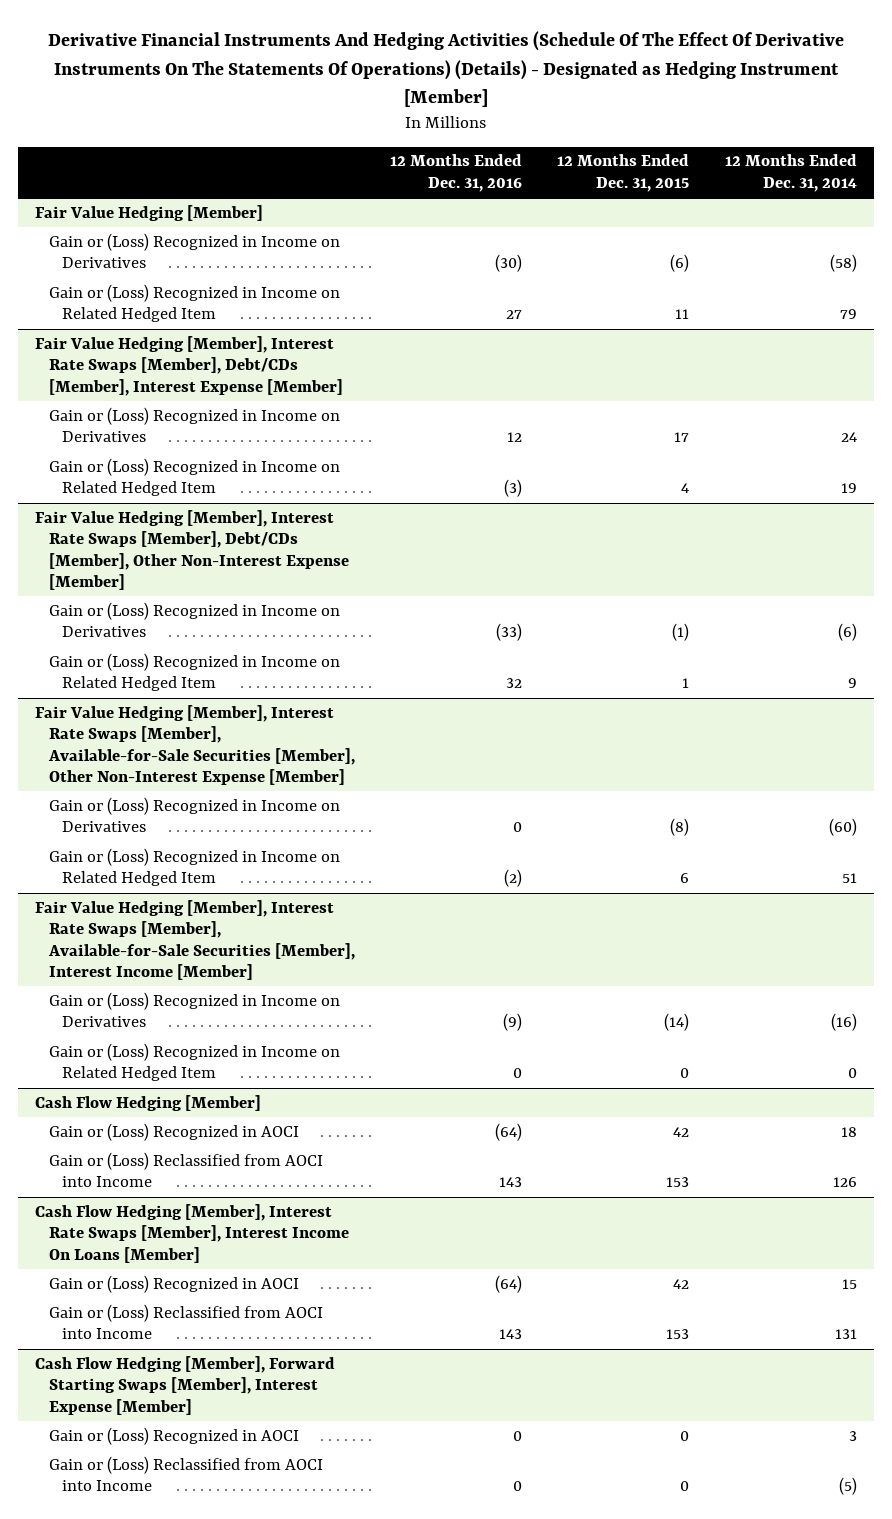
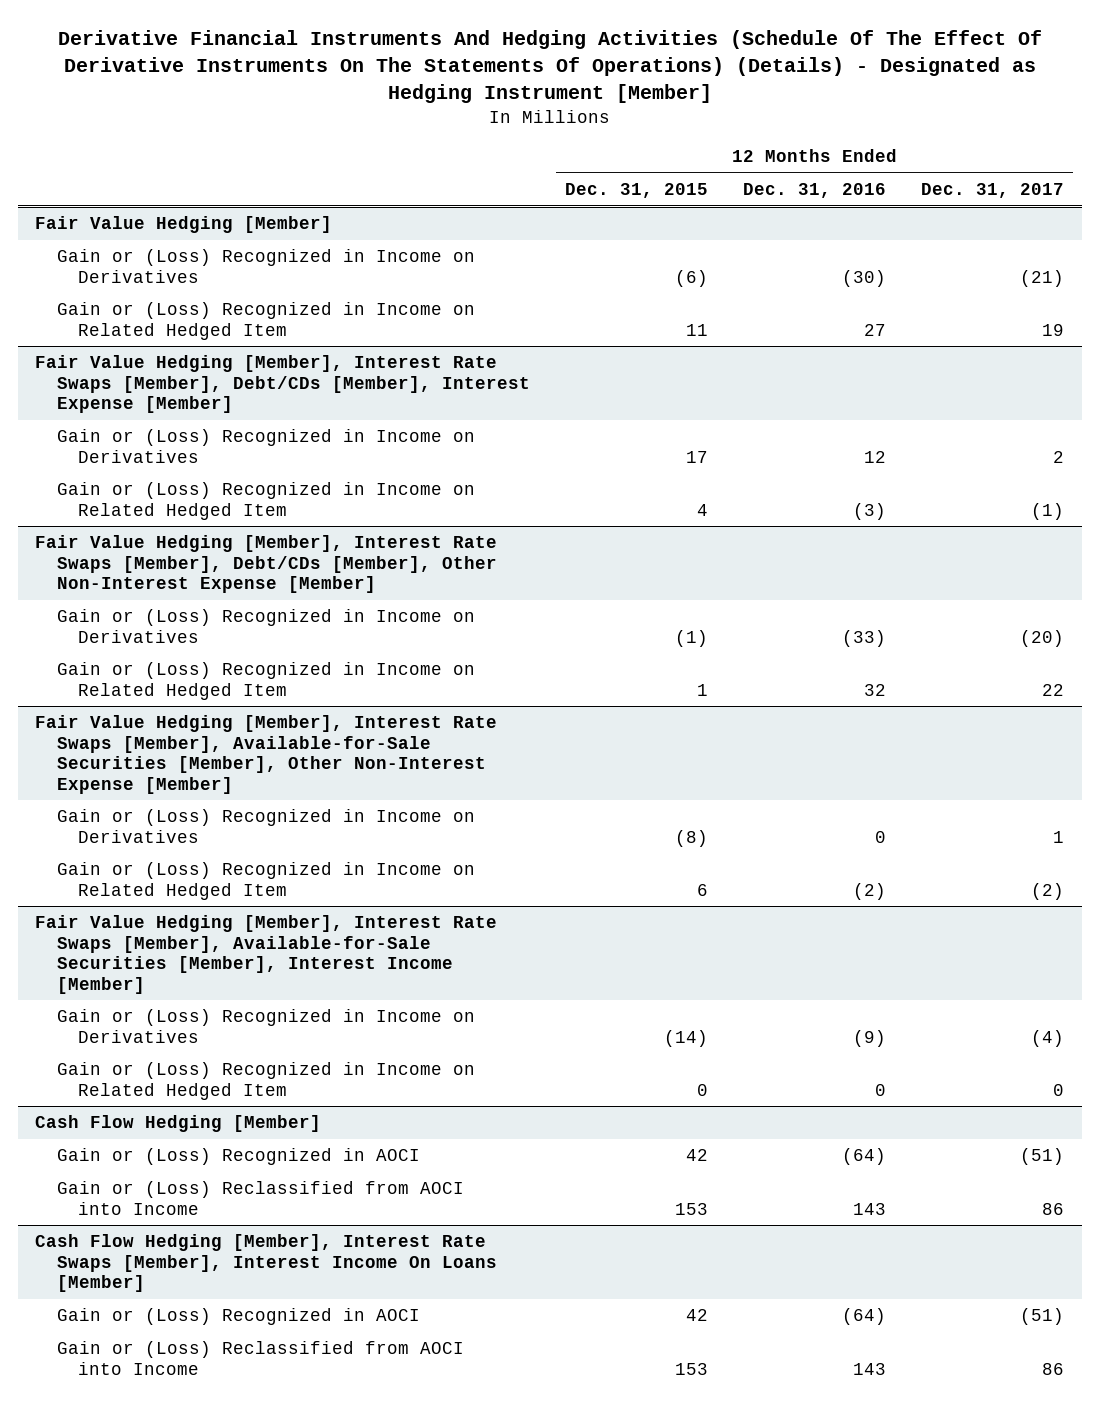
[724,154,857,192] 12 Months Ended Dec. 31, 2014 -> none
none -> [921,183,1065,199] Dec. 31, 2017
[35,1355,336,1415] Cash Flow Hedging [Member], Forward Starting Swaps [Member], Interest Expense [Member] -> none
[48,1426,299,1445] Gain or (Loss) Recognized in AOCI -> none
[48,1455,323,1492] Gain or (Loss) Reclassified from AOCI into Income -> none

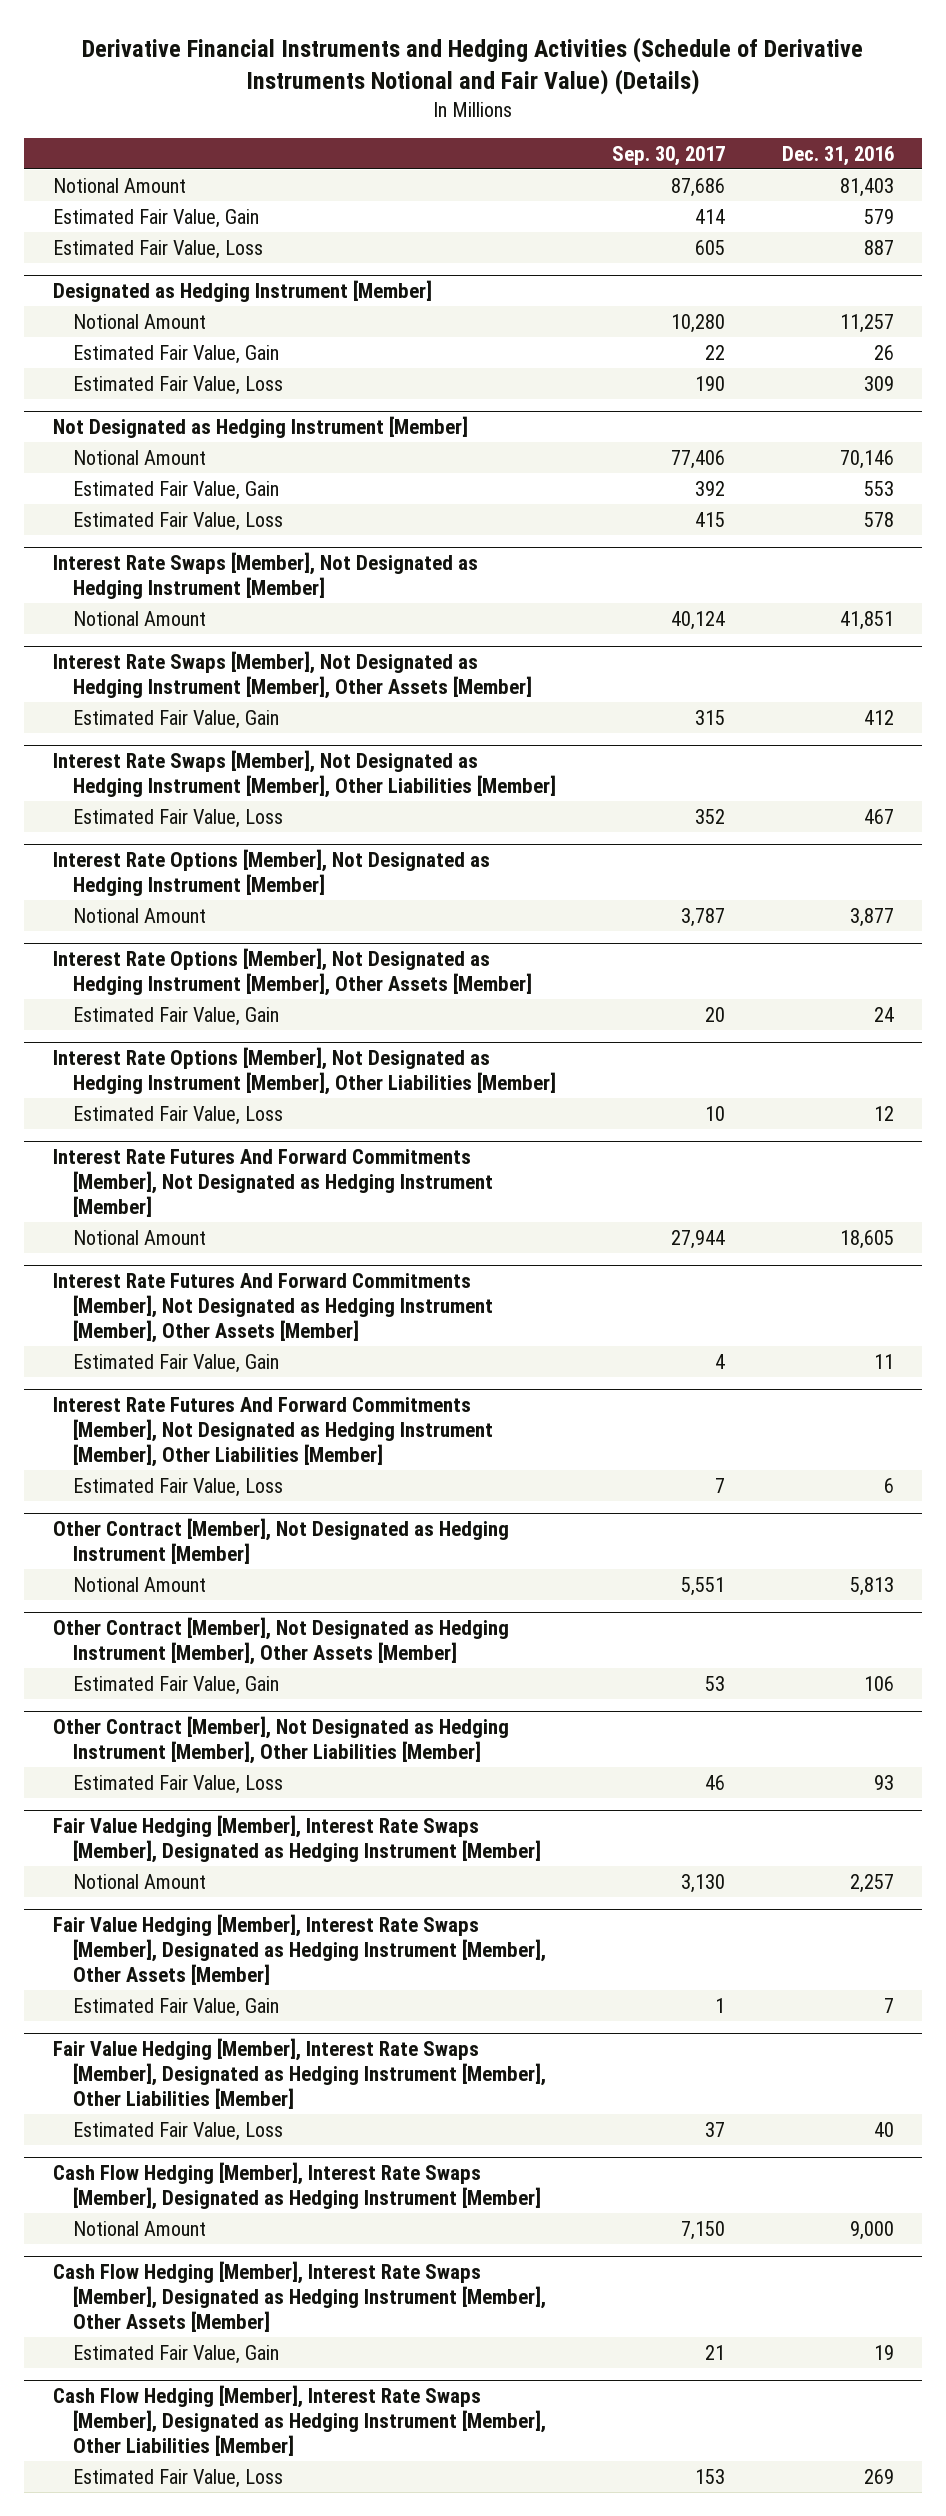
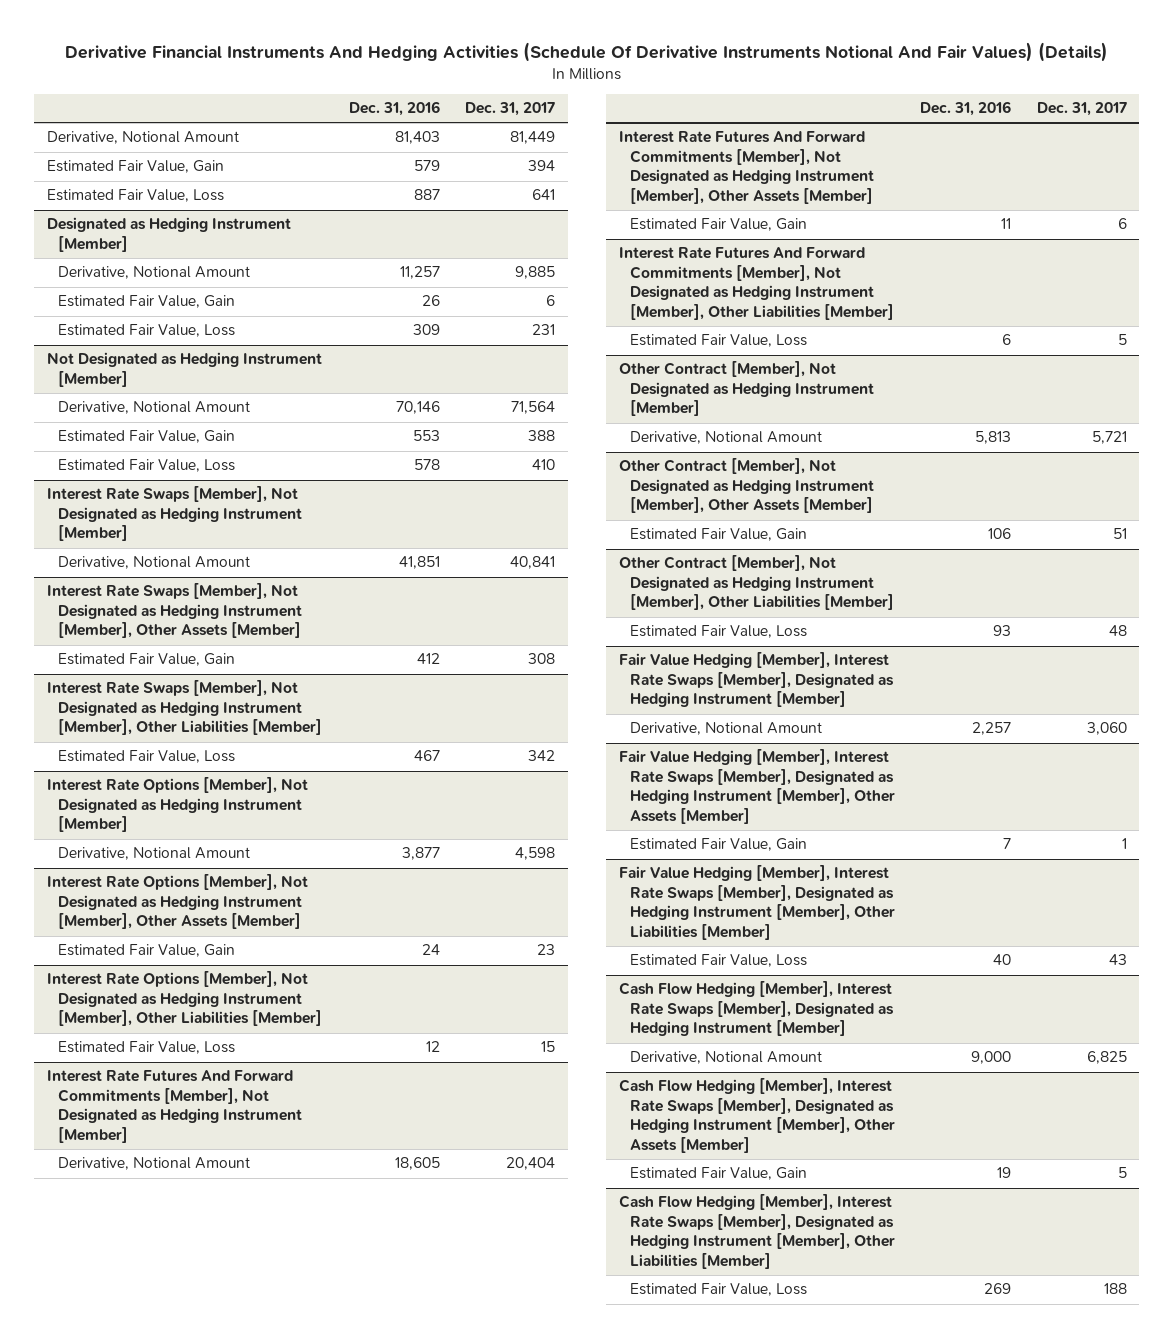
[82,36,864,95] Derivative Financial Instruments and Hedging Activities (Schedule of Derivative Instruments Notional and Fair Value) (Details) -> [64,41,1108,62] Derivative Financial Instruments And Hedging Activities (Schedule Of Derivative Instruments Notional And Fair Values) (Details)
[612,145,726,166] Sep. 30, 2017 -> none
none -> [465,102,556,117] Dec. 31, 2017
[52,177,186,193] Notional Amount -> [46,131,239,145] Derivative, Notional Amount
[73,313,207,329] Notional Amount -> [58,266,251,280] Derivative, Notional Amount
[73,449,207,465] Notional Amount -> [58,401,251,415] Derivative, Notional Amount
[73,610,207,626] Notional Amount -> [58,556,251,570] Derivative, Notional Amount
[73,907,207,923] Notional Amount -> [58,847,251,861] Derivative, Notional Amount
[73,1229,207,1245] Notional Amount -> [58,1157,251,1171] Derivative, Notional Amount
[73,1576,207,1592] Notional Amount -> [629,431,822,445] Derivative, Notional Amount
[73,1873,207,1889] Notional Amount -> [629,722,822,736] Derivative, Notional Amount
[73,2220,207,2236] Notional Amount -> [629,1051,822,1065] Derivative, Notional Amount

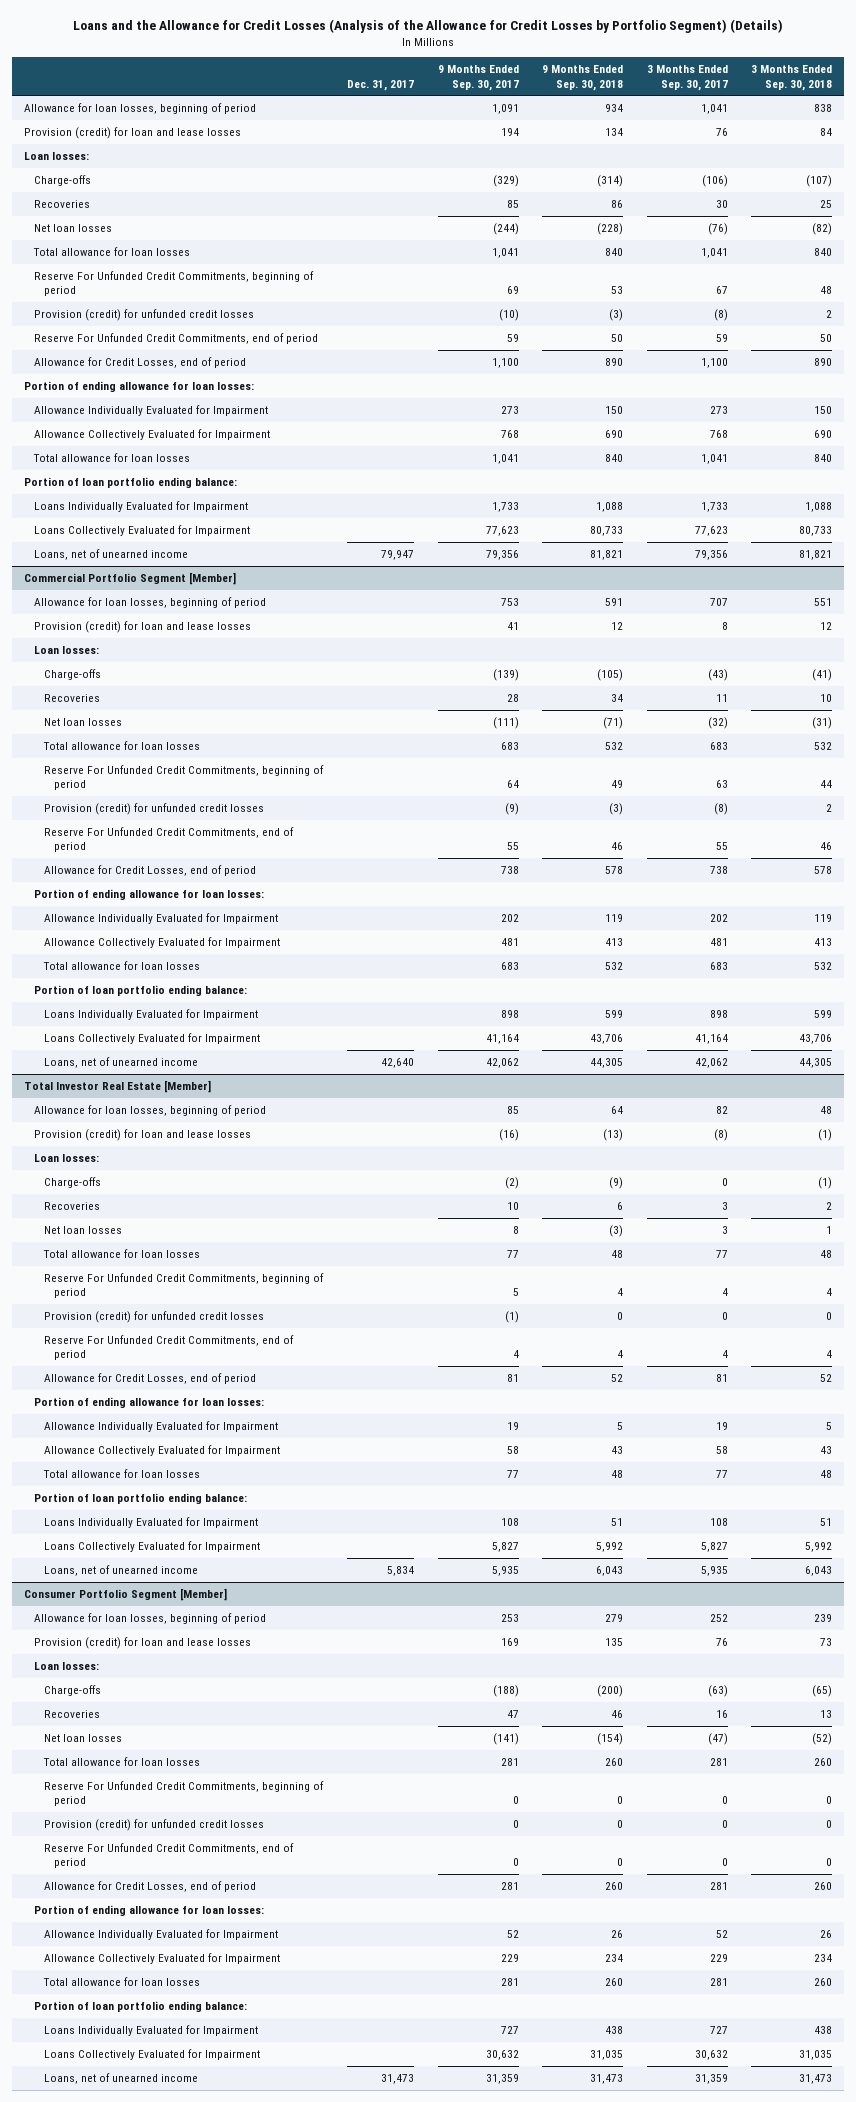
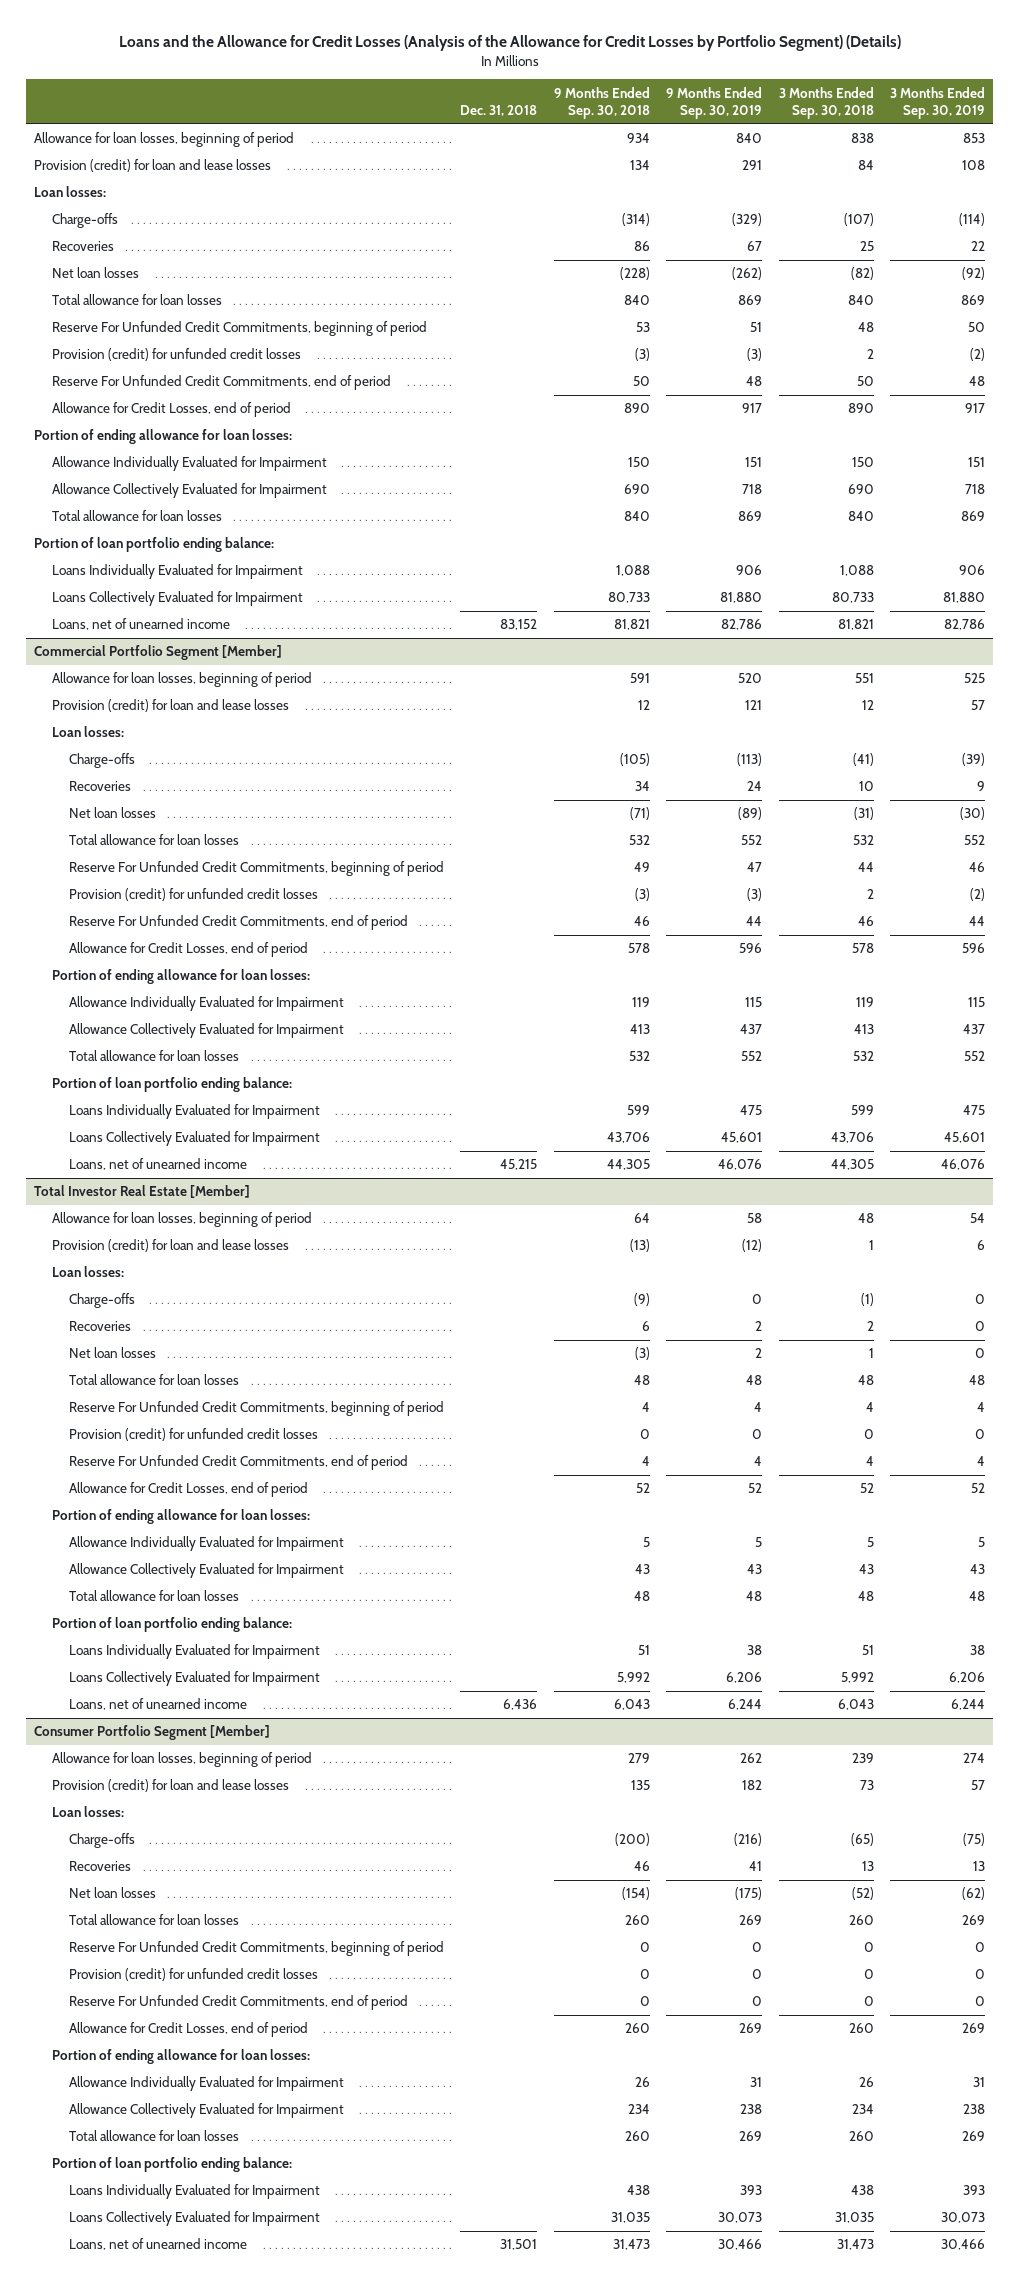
[346,79,414,91] Dec. 31, 2017 -> none
[437,65,519,91] 9 Months Ended Sep. 30, 2017 -> none
[646,65,728,91] 3 Months Ended Sep. 30, 2017 -> none
none -> [460,105,538,117] Dec. 31, 2018
none -> [666,86,763,120] 9 Months Ended Sep. 30, 2019
none -> [889,86,985,120] 3 Months Ended Sep. 30, 2019
[818,1128,833,1141] (1) -> [868,1240,874,1251] 1

